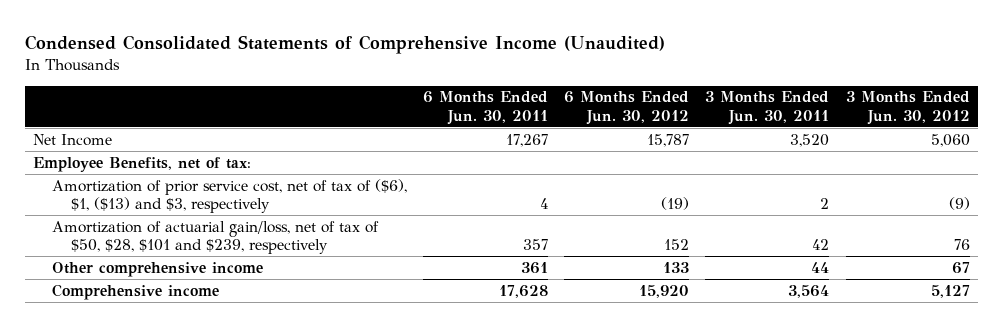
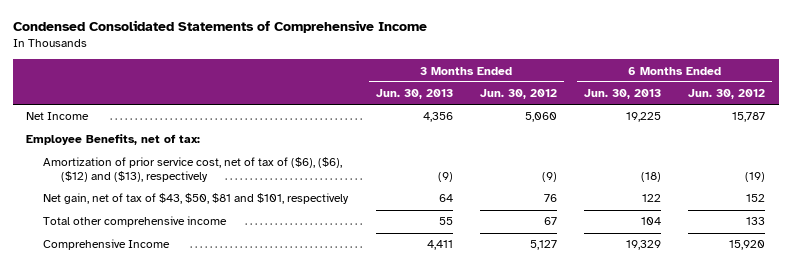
[25,35,666,55] Condensed Consolidated Statements of Comprehensive Income (Unaudited) -> [12,20,427,34] Condensed Consolidated Statements of Comprehensive Income
[423,91,549,125] 6 Months Ended Jun. 30, 2011 -> none
[705,91,830,125] 3 Months Ended Jun. 30, 2011 -> none
none -> [375,89,453,100] Jun. 30, 2013
none -> [584,89,662,100] Jun. 30, 2013
[51,178,407,214] Amortization of prior service cost, net of tax of ($6), $1, ($13) and $3, respectively -> [43,157,343,183] Amortization of prior service cost, net of tax of ($6), ($6), ($12) and ($13), respectively
[51,220,379,255] Amortization of actuarial gain/loss, net of tax of $50, $28, $101 and $239, respectively -> [43,193,350,205] Net gain, net of tax of $43, $50, $81 and $101, respectively
[51,261,263,277] Other comprehensive income -> [43,216,228,228] Total other comprehensive income
[51,283,219,300] Comprehensive income -> [43,239,171,251] Comprehensive Income

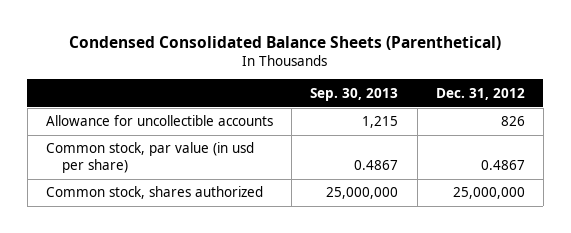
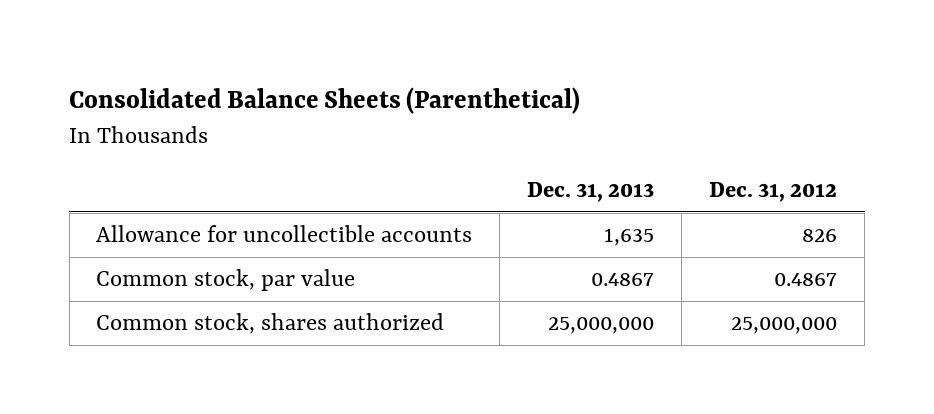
[69,36,502,51] Condensed Consolidated Balance Sheets (Parenthetical) -> [69,87,581,115] Consolidated Balance Sheets (Parenthetical)
[310,87,399,101] Sep. 30, 2013 -> none
none -> [527,182,655,203] Dec. 31, 2013
[46,142,255,174] Common stock, par value (in usd per share) -> [96,269,356,292] Common stock, par value

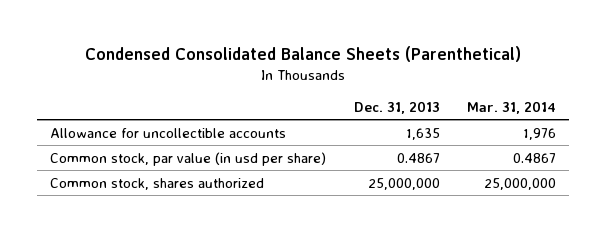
[69,87,581,115] Consolidated Balance Sheets (Parenthetical) -> [85,45,522,62] Condensed Consolidated Balance Sheets (Parenthetical)
[709,182,838,203] Dec. 31, 2012 -> none
none -> [466,100,556,114] Mar. 31, 2014
[96,269,356,292] Common stock, par value -> [50,151,327,166] Common stock, par value (in usd per share)

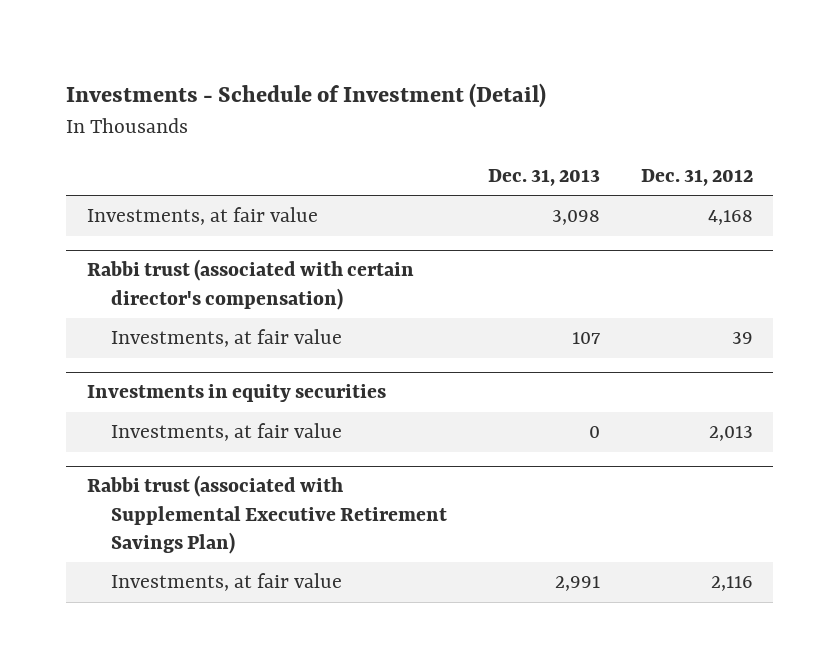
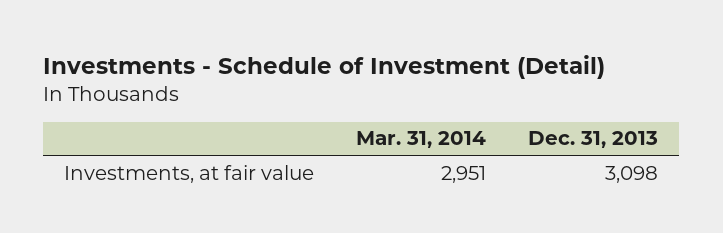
[640,168,753,186] Dec. 31, 2012 -> none
none -> [356,131,487,149] Mar. 31, 2014
[86,259,414,310] Rabbi trust (associated with certain director's compensation) -> none
[110,329,342,348] Investments, at fair value -> none
[86,384,386,403] Investments in equity securities -> none
[110,423,342,442] Investments, at fair value -> none
[86,475,447,554] Rabbi trust (associated with Supplemental Executive Retirement Savings Plan) -> none
[110,573,342,592] Investments, at fair value -> none

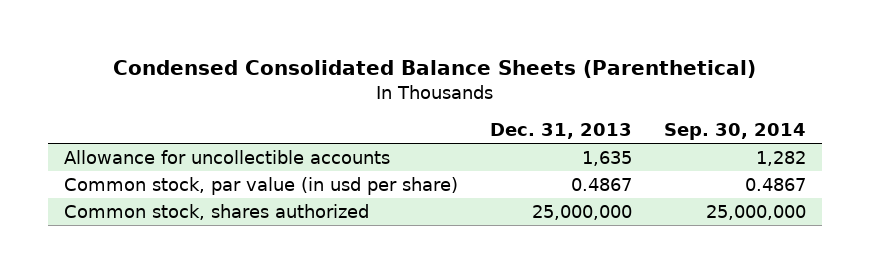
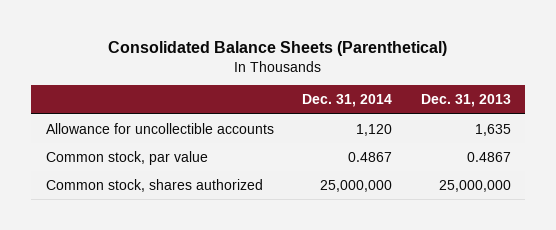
[113,60,757,79] Condensed Consolidated Balance Sheets (Parenthetical) -> [108,40,448,56] Consolidated Balance Sheets (Parenthetical)
[664,123,807,141] Sep. 30, 2014 -> none
none -> [302,94,393,108] Dec. 31, 2014
[64,176,459,195] Common stock, par value (in usd per share) -> [45,150,208,165] Common stock, par value

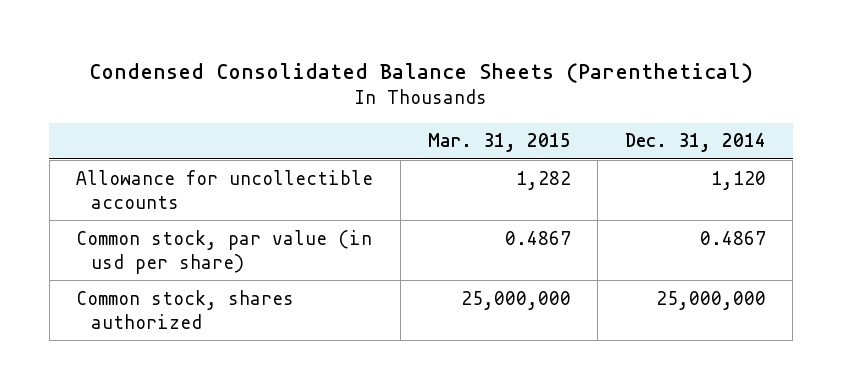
[108,40,448,56] Consolidated Balance Sheets (Parenthetical) -> [89,62,754,83] Condensed Consolidated Balance Sheets (Parenthetical)
[420,94,511,108] Dec. 31, 2013 -> none
none -> [427,133,571,153] Mar. 31, 2015
[45,150,208,165] Common stock, par value -> [76,229,373,274] Common stock, par value (in usd per share)

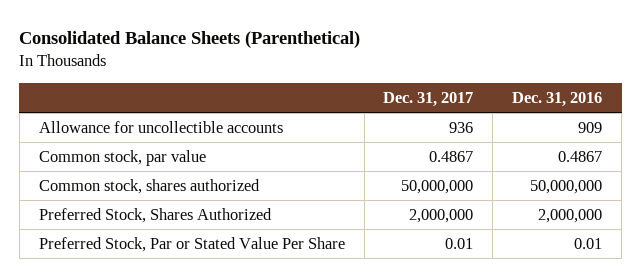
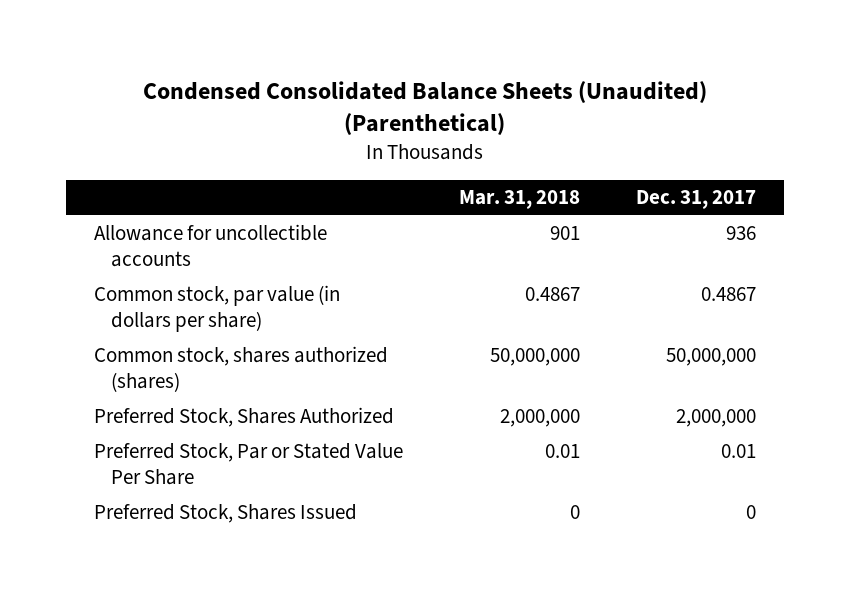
[19,31,361,49] Consolidated Balance Sheets (Parenthetical) -> [143,80,708,135] Condensed Consolidated Balance Sheets (Unaudited) (Parenthetical)
[512,91,603,107] Dec. 31, 2016 -> none
none -> [459,190,581,210] Mar. 31, 2018
[38,150,206,167] Common stock, par value -> [94,285,341,333] Common stock, par value (in dollars per share)
[38,179,260,195] Common stock, shares authorized -> [94,346,389,393] Common stock, shares authorized (shares)
none -> [94,504,358,524] Preferred Stock, Shares Issued

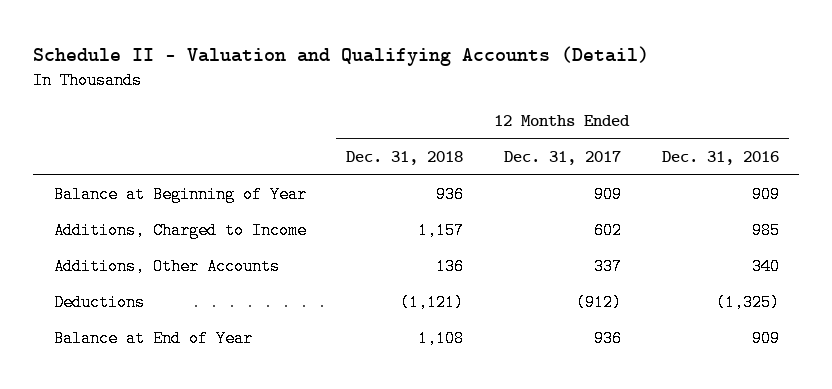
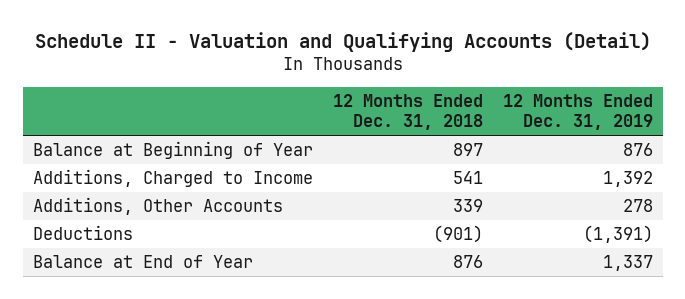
[503,151,621,166] Dec. 31, 2017 -> none
[661,151,779,166] Dec. 31, 2016 -> none
none -> [502,93,653,131] 12 Months Ended Dec. 31, 2019
[436,186,465,204] 936 -> [452,143,483,157] 897
[418,222,465,240] 1,157 -> [452,171,483,185] 541
[436,258,465,276] 136 -> [452,199,483,213] 339
[400,294,465,312] (1,121) -> [432,225,483,244] (901)
[418,330,465,348] 1,108 -> [452,255,483,269] 876

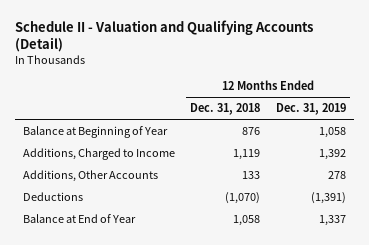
[452,143,483,157] 897 -> [242,127,261,136] 876
[622,143,653,157] 876 -> [319,127,347,139] 1,058
[452,171,483,185] 541 -> [233,149,261,161] 1,119
[452,199,483,213] 339 -> [242,171,261,180] 133
[432,225,483,244] (901) -> [225,192,261,205] (1,070)
[452,255,483,269] 876 -> [233,215,261,227] 1,058

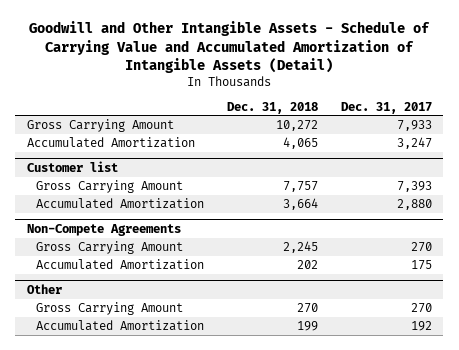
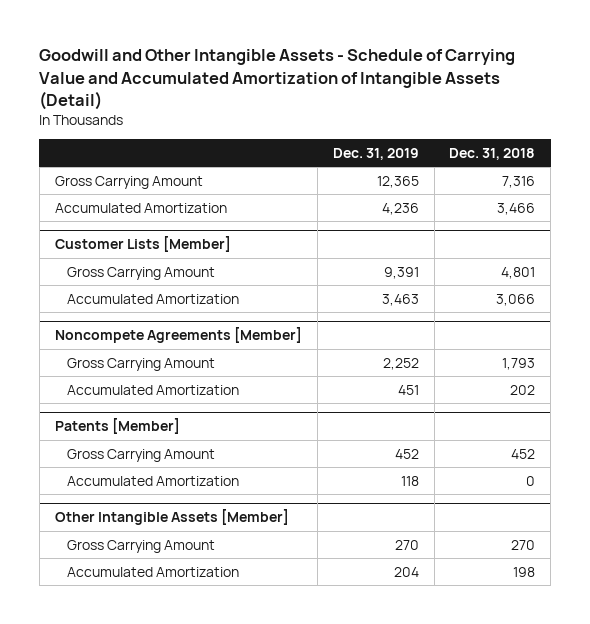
[340,101,432,114] Dec. 31, 2017 -> none
none -> [332,147,419,160] Dec. 31, 2019
[276,120,319,132] 10,272 -> [502,175,536,188] 7,316
[283,137,319,150] 4,065 -> [497,202,536,215] 3,466
[26,160,118,172] Customer list -> [54,236,231,253] Customer Lists [Member]
[283,181,319,193] 7,757 -> [501,266,536,279] 4,801
[283,198,319,211] 3,664 -> [496,293,536,306] 3,066
[26,223,181,236] Non-Compete Agreements -> [54,327,302,344] Noncompete Agreements [Member]
[283,241,319,254] 2,245 -> [502,357,536,370] 1,793
none -> [54,418,180,435] Patents [Member]
none -> [67,448,216,462] Gross Carrying Amount
none -> [67,475,240,486] Accumulated Amortization
[26,283,62,294] Other -> [54,509,289,526] Other Intangible Assets [Member]
[297,321,319,332] 199 -> [513,566,536,577] 198

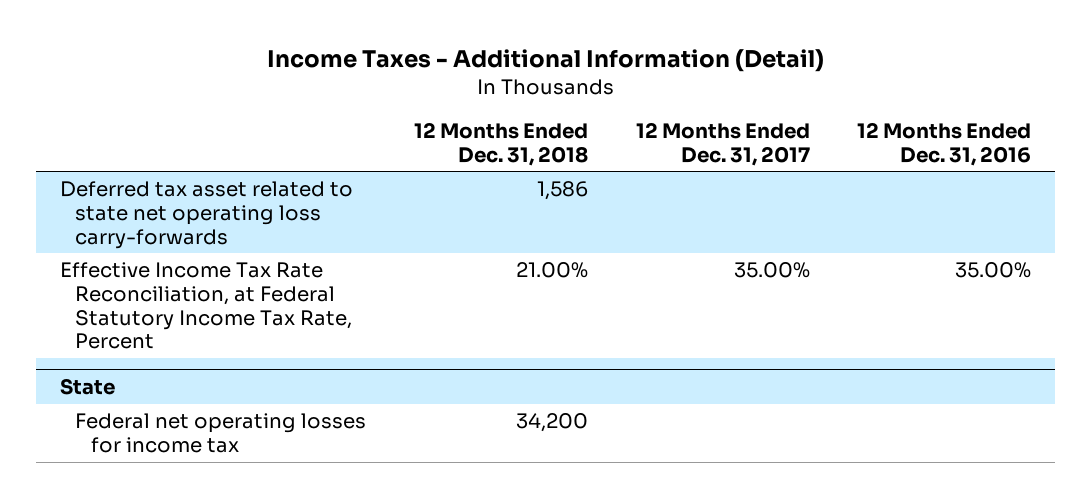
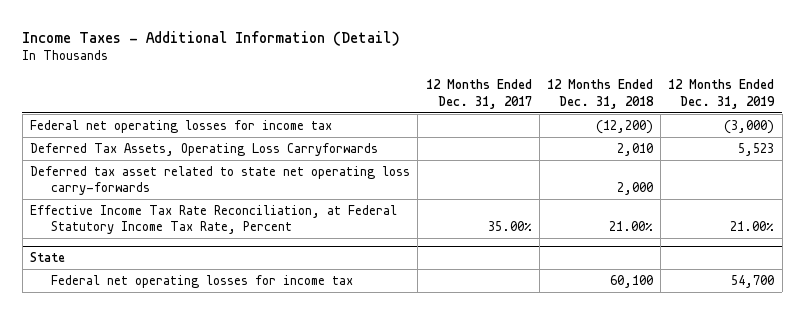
[857,121,1032,166] 12 Months Ended Dec. 31, 2016 -> none
none -> [668,79,776,109] 12 Months Ended Dec. 31, 2019
none -> [30,120,333,134] Federal net operating losses for income tax
none -> [30,143,379,157] Deferred Tax Assets, Operating Loss Carryforwards
[536,181,588,201] 1,586 -> [616,182,653,196] 2,000
[515,413,588,433] 34,200 -> [609,275,653,289] 60,100

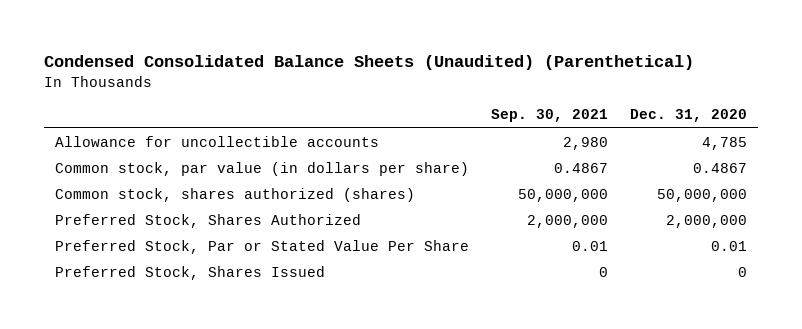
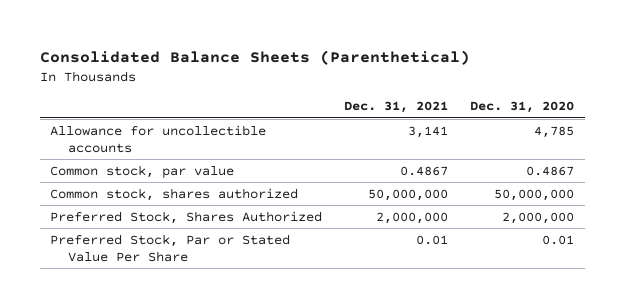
[43,54,694,70] Condensed Consolidated Balance Sheets (Unaudited) (Parenthetical) -> [39,49,470,65] Consolidated Balance Sheets (Parenthetical)
[490,109,608,123] Sep. 30, 2021 -> none
none -> [344,101,449,114] Dec. 31, 2021
[54,161,469,176] Common stock, par value (in dollars per share) -> [50,164,235,178] Common stock, par value
[54,187,415,202] Common stock, shares authorized (shares) -> [50,187,299,201] Common stock, shares authorized
[54,265,325,280] Preferred Stock, Shares Issued -> none

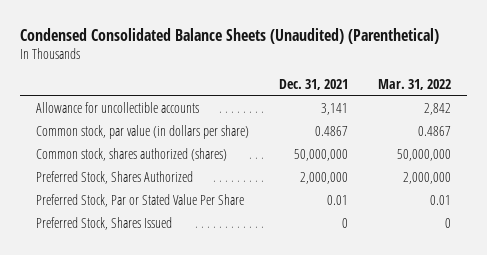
[39,49,470,65] Consolidated Balance Sheets (Parenthetical) -> [20,28,440,45] Condensed Consolidated Balance Sheets (Unaudited) (Parenthetical)
[469,101,574,114] Dec. 31, 2020 -> none
none -> [378,79,452,91] Mar. 31, 2022
[50,164,235,178] Common stock, par value -> [35,125,249,140] Common stock, par value (in dollars per share)
[50,187,299,201] Common stock, shares authorized -> [35,148,227,162] Common stock, shares authorized (shares)
none -> [35,217,172,231] Preferred Stock, Shares Issued

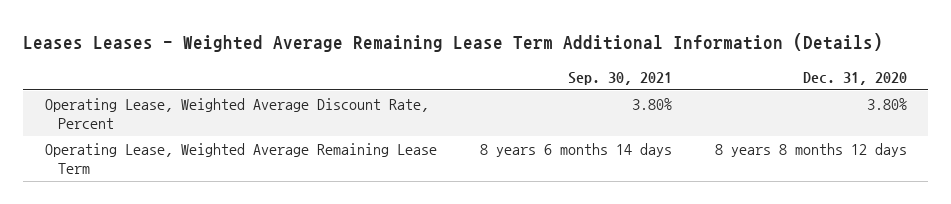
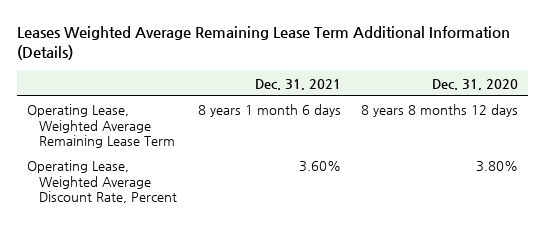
[23,33,884,53] Leases Leases - Weighted Average Remaining Lease Term Additional Information (Details) -> [17,26,511,61] Leases Weighted Average Remaining Lease Term Additional Information (Details)
[567,71,672,85] Sep. 30, 2021 -> none
none -> [254,78,341,90] Dec. 31, 2021
[44,97,429,130] Operating Lease, Weighted Average Discount Rate, Percent -> [27,160,178,204] Operating Lease, Weighted Average Discount Rate, Percent

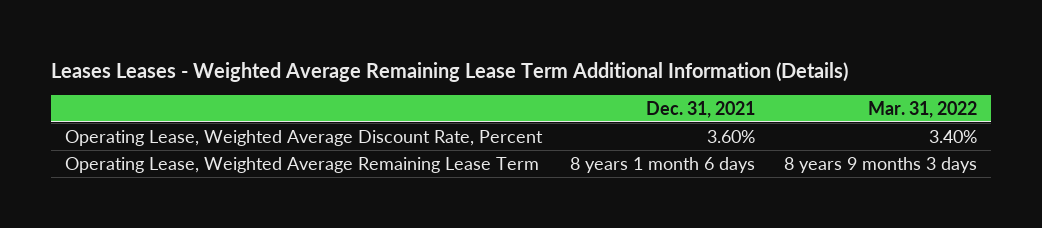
[17,26,511,61] Leases Weighted Average Remaining Lease Term Additional Information (Details) -> [50,61,848,82] Leases Leases - Weighted Average Remaining Lease Term Additional Information (Details)
[432,78,519,90] Dec. 31, 2020 -> none
none -> [867,100,977,118] Mar. 31, 2022
[27,104,176,149] Operating Lease, Weighted Average Remaining Lease Term -> [64,156,539,173] Operating Lease, Weighted Average Remaining Lease Term

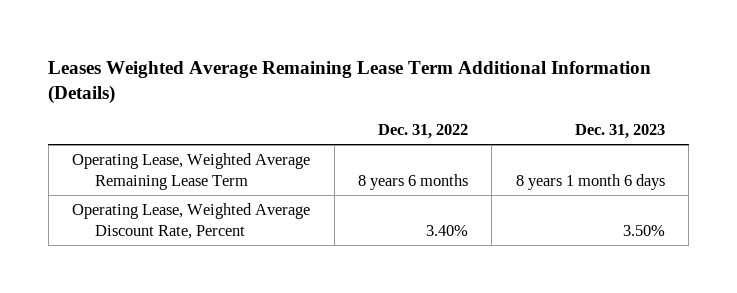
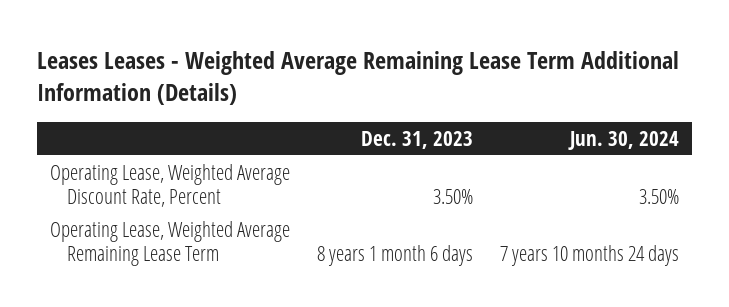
[48,60,652,105] Leases Weighted Average Remaining Lease Term Additional Information (Details) -> [37,51,680,106] Leases Leases - Weighted Average Remaining Lease Term Additional Information (Details)
[378,124,469,140] Dec. 31, 2022 -> none
none -> [567,130,679,150] Jun. 30, 2024
[72,152,311,190] Operating Lease, Weighted Average Remaining Lease Term -> [50,220,291,267] Operating Lease, Weighted Average Remaining Lease Term

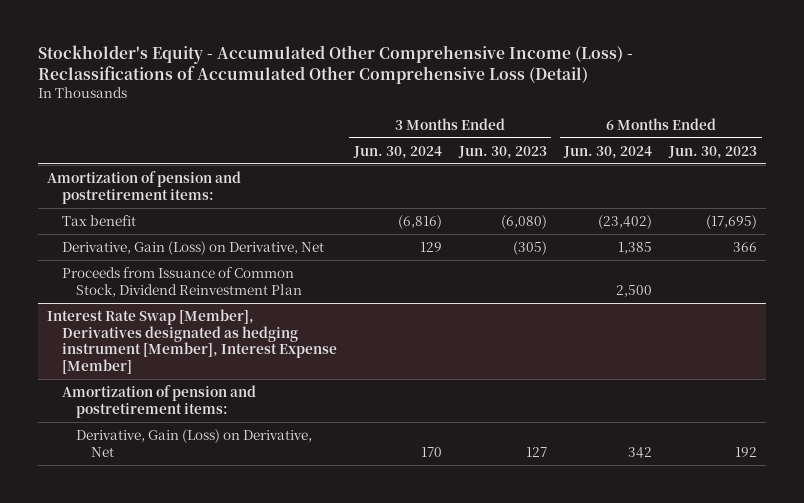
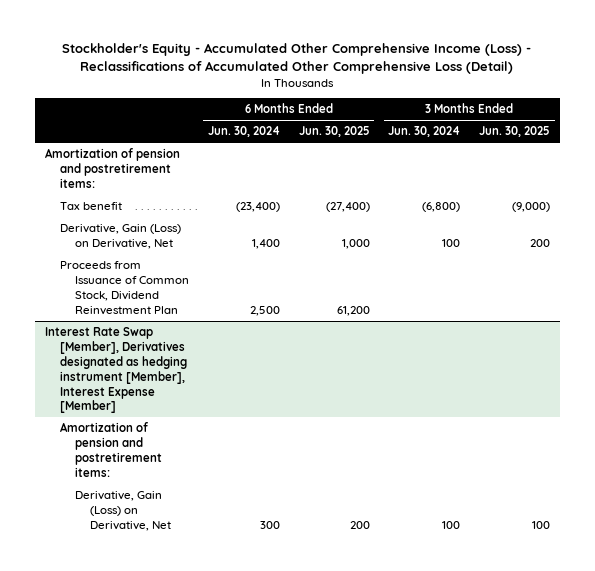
[457,145,547,159] Jun. 30, 2023 -> none
[668,145,758,159] Jun. 30, 2023 -> none
none -> [298,126,370,138] Jun. 30, 2025
none -> [479,126,551,138] Jun. 30, 2025
[397,214,442,229] (6,816) -> [422,202,461,213] (6,800)
[598,214,653,229] (23,402) -> [235,202,280,213] (23,400)
[419,241,442,252] 129 -> [442,238,461,247] 100
[618,241,653,254] 1,385 -> [251,238,280,249] 1,400
[420,446,442,457] 170 -> [442,520,461,529] 100
[628,446,653,458] 342 -> [259,520,280,529] 300

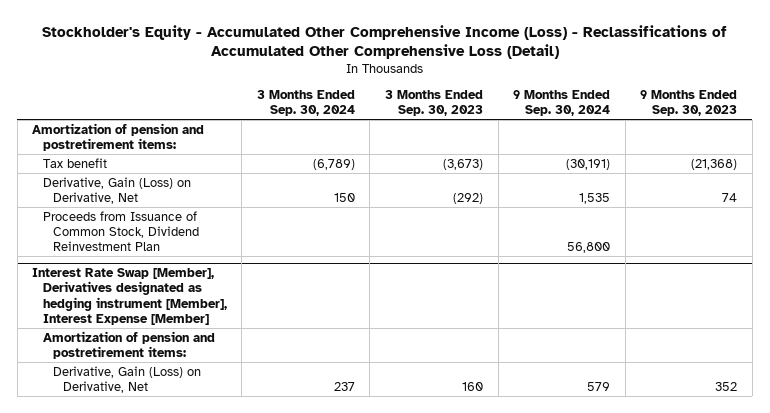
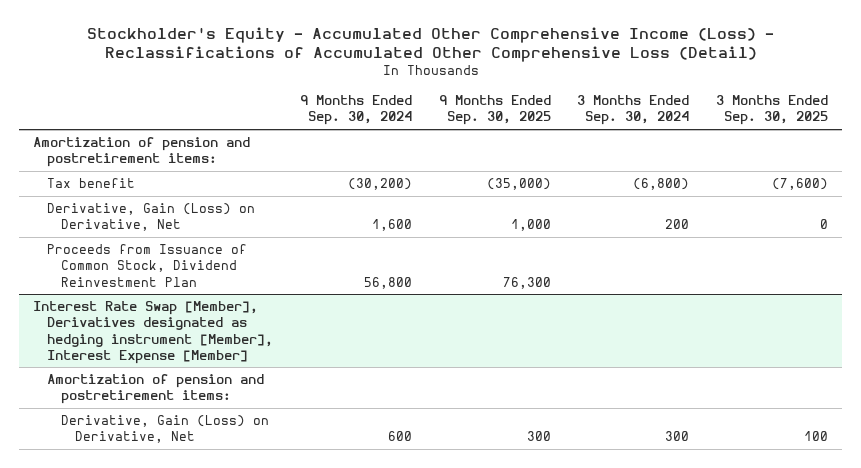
[384,90,483,117] 3 Months Ended Sep. 30, 2023 -> none
[640,90,738,117] 9 Months Ended Sep. 30, 2023 -> none
none -> [438,95,551,126] 9 Months Ended Sep. 30, 2025
none -> [716,95,829,126] 3 Months Ended Sep. 30, 2025
[312,158,355,170] (6,789) -> [633,178,690,191] (6,800)
[566,158,611,170] (30,191) -> [347,178,412,191] (30,200)
[333,192,355,202] 150 -> [665,219,690,230] 200
[579,192,611,204] 1,535 -> [371,219,412,232] 1,600
[333,381,355,391] 237 -> [665,431,690,442] 300
[587,381,611,391] 579 -> [387,431,412,442] 600

